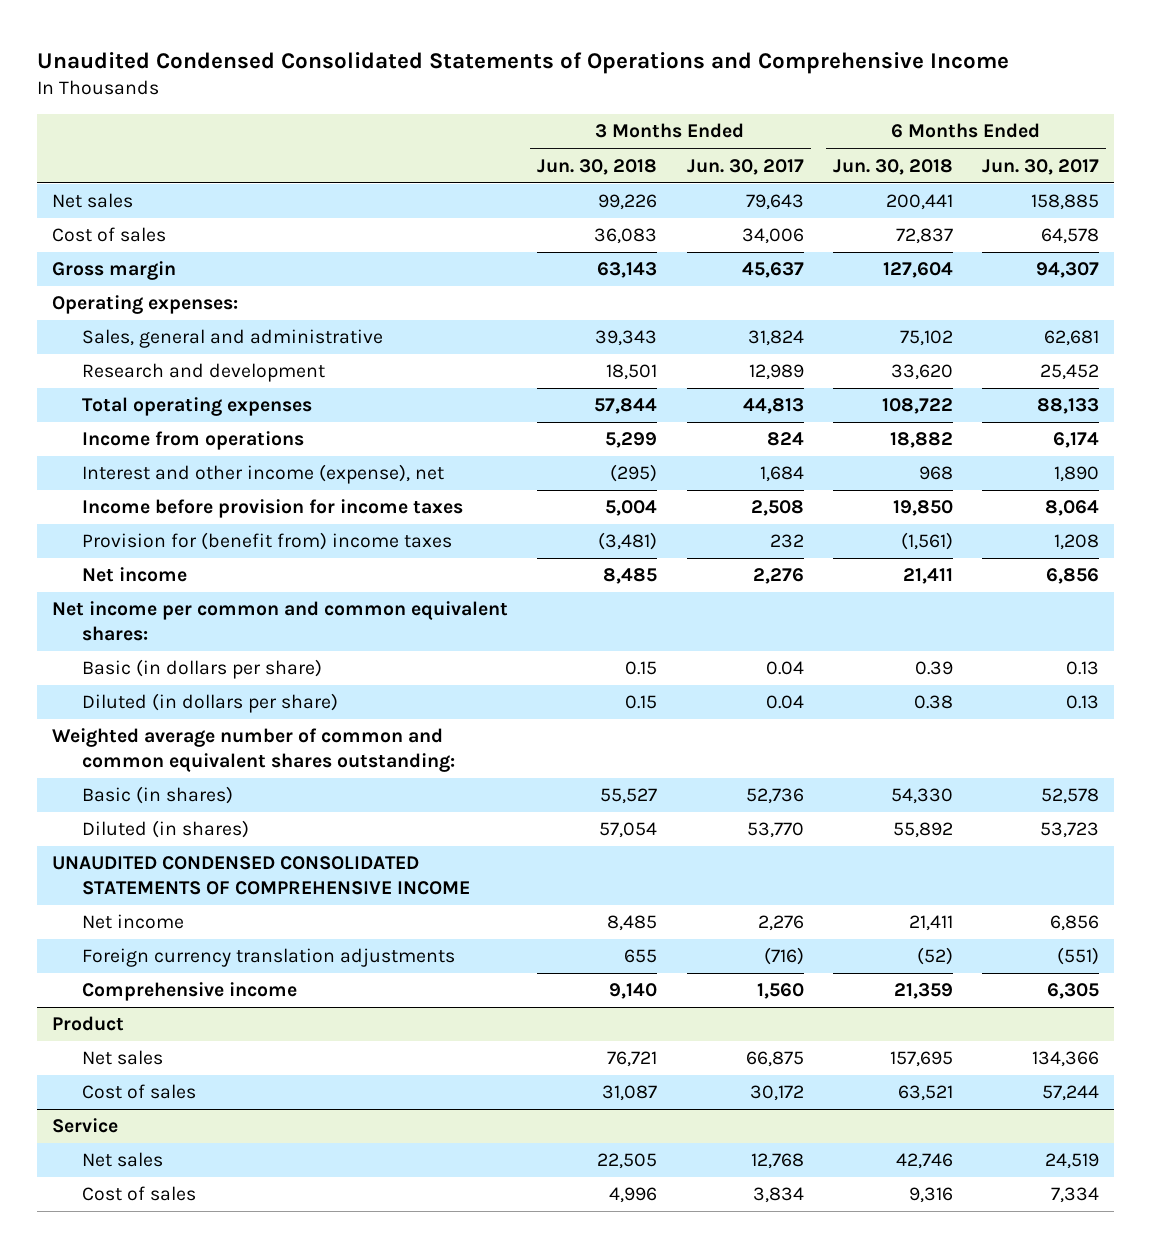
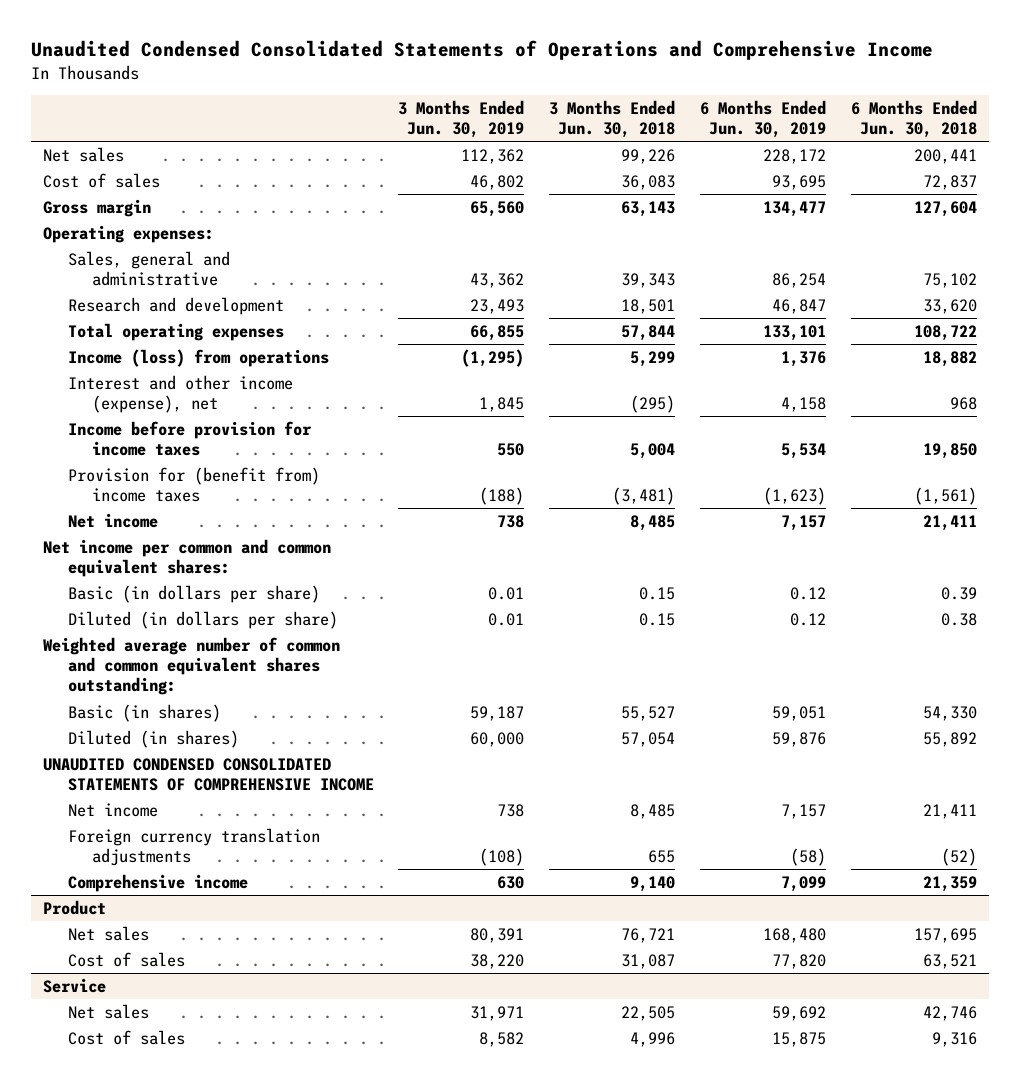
[686,158,804,175] Jun. 30, 2017 -> none
[982,158,1100,175] Jun. 30, 2017 -> none
none -> [398,99,525,139] 3 Months Ended Jun. 30, 2019
none -> [699,99,826,139] 6 Months Ended Jun. 30, 2019
[82,431,305,451] Income from operations -> [67,348,329,367] Income (loss) from operations

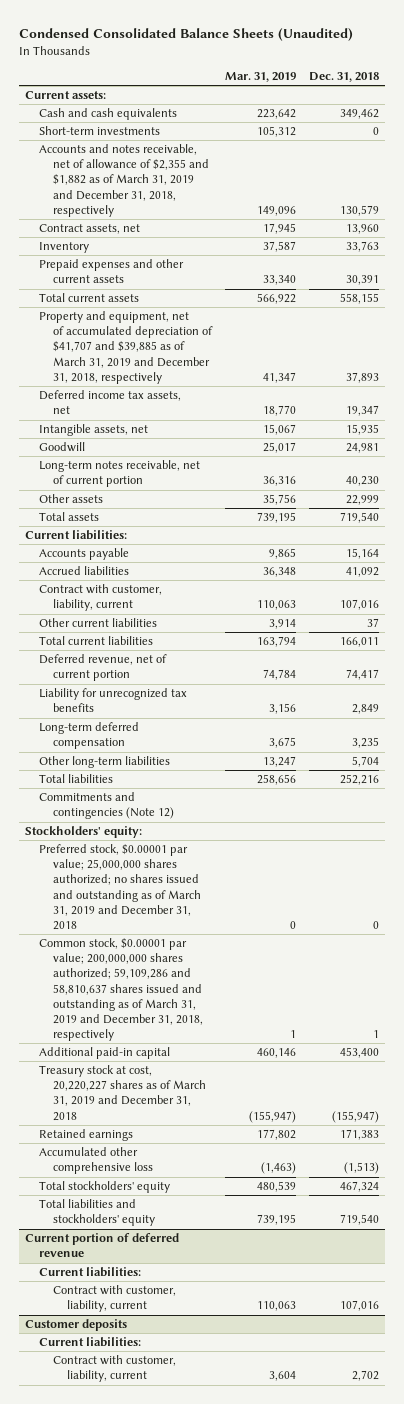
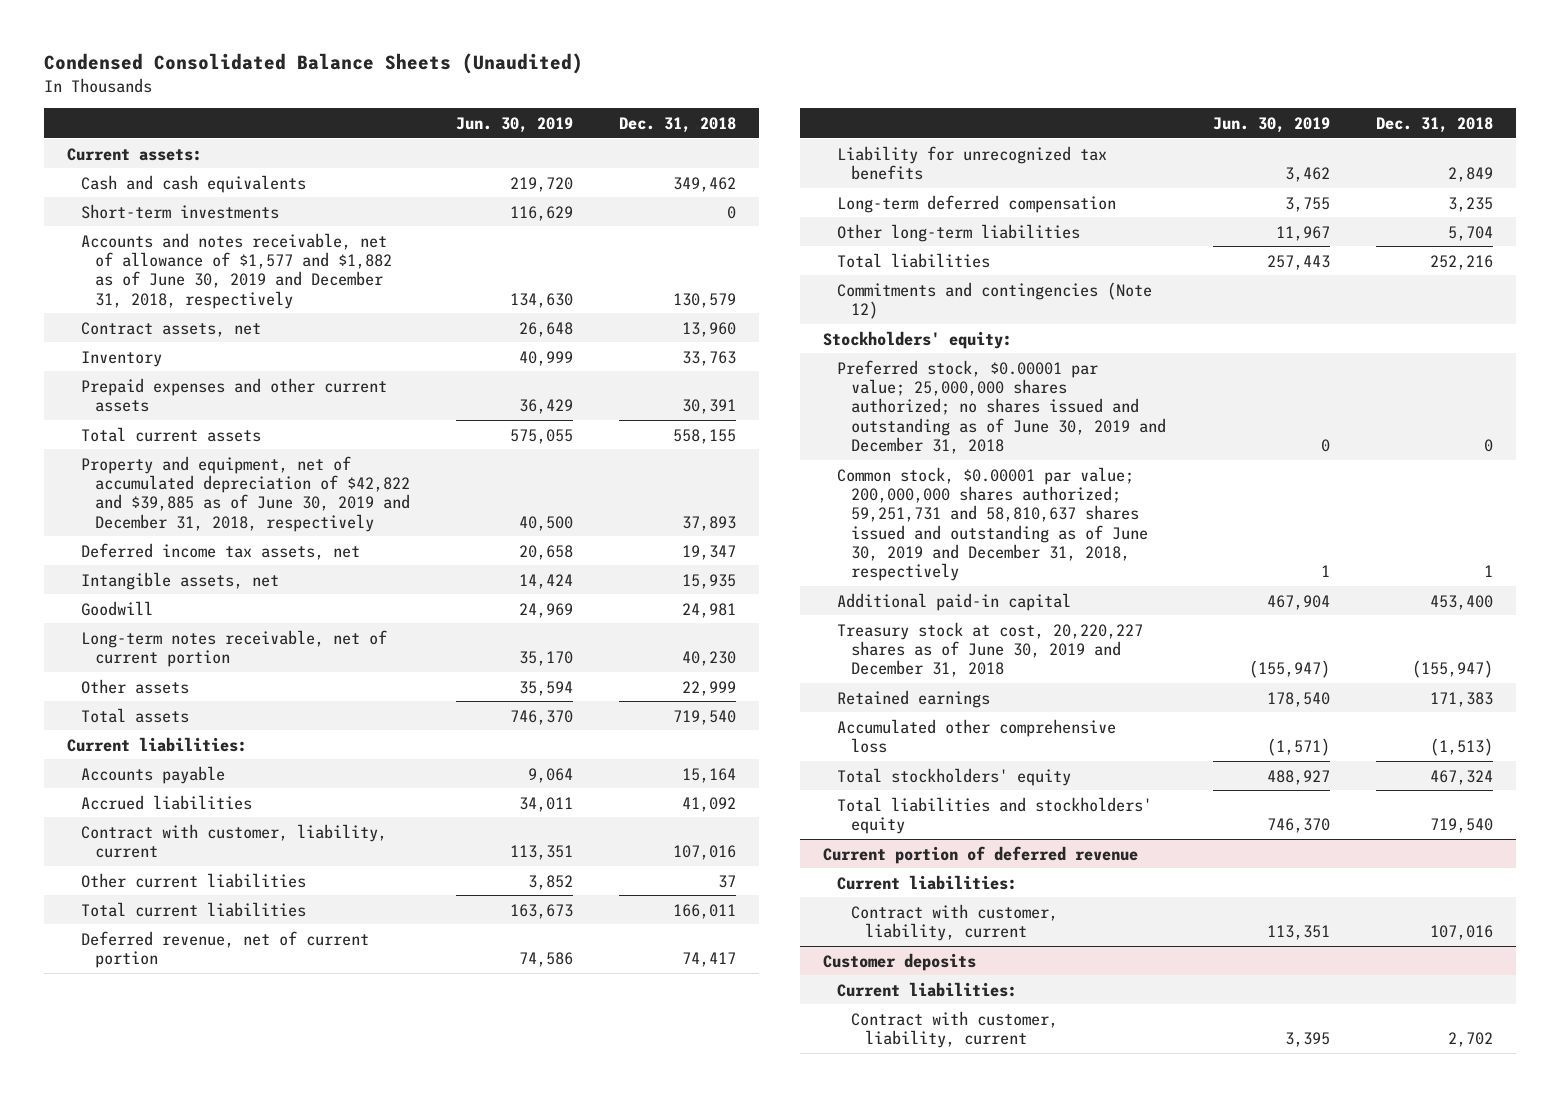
[224,72,296,83] Mar. 31, 2019 -> none
none -> [455,116,573,133] Jun. 30, 2019
[39,144,209,217] Accounts and notes receivable, net of allowance of $2,355 and $1,882 as of March 31, 2019 and December 31, 2018, respectively -> [80,232,392,309] Accounts and notes receivable, net of allowance of $1,577 and $1,882 as of June 30, 2019 and December 31, 2018, respectively
[39,311,213,384] Property and equipment, net of accumulated depreciation of $41,707 and $39,885 as of March 31, 2019 and December 31, 2018, respectively -> [80,455,410,532] Property and equipment, net of accumulated depreciation of $42,822 and $39,885 as of June 30, 2019 and December 31, 2018, respectively
[39,844,201,930] Preferred stock, $0.00001 par value; 25,000,000 shares authorized; no shares issued and outstanding as of March 31, 2019 and December 31, 2018 -> [837,359,1167,454] Preferred stock, $0.00001 par value; 25,000,000 shares authorized; no shares issued and outstanding as of June 30, 2019 and December 31, 2018
[39,938,203,1041] Common stock, $0.00001 par value; 200,000,000 shares authorized; 59,109,286 and 58,810,637 shares issued and outstanding as of March 31, 2019 and December 31, 2018, respectively -> [837,466,1149,582] Common stock, $0.00001 par value; 200,000,000 shares authorized; 59,251,731 and 58,810,637 shares issued and outstanding as of June 30, 2019 and December 31, 2018, respectively
[39,1065,206,1121] Treasury stock at cost, 20,220,227 shares as of March 31, 2019 and December 31, 2018 -> [837,621,1144,678] Treasury stock at cost, 20,220,227 shares as of June 30, 2019 and December 31, 2018

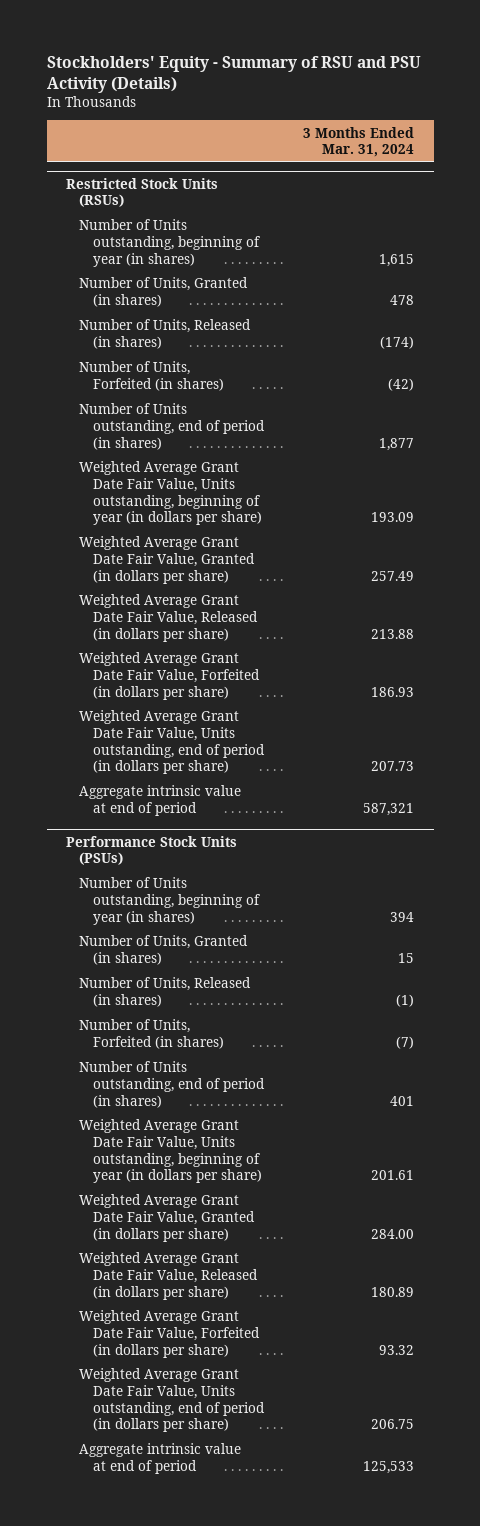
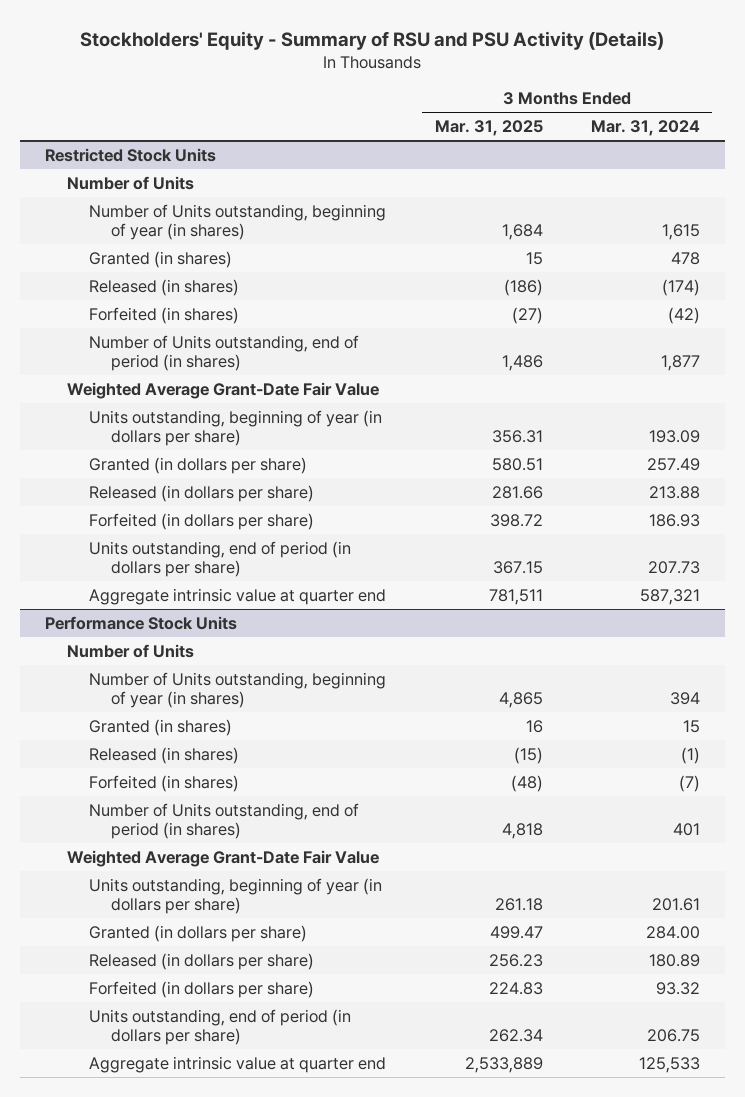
none -> [434,119,543,136] Mar. 31, 2025
[66,177,219,208] Restricted Stock Units (RSUs) -> [44,147,216,162] Restricted Stock Units
none -> [66,175,194,190] Number of Units
[79,277,249,308] Number of Units, Granted (in shares) -> [88,250,232,268] Granted (in shares)
[79,319,252,350] Number of Units, Released (in shares) -> [88,278,239,296] Released (in shares)
[79,361,224,392] Number of Units, Forfeited (in shares) -> [88,306,239,324] Forfeited (in shares)
none -> [66,381,379,399] Weighted Average Grant-Date Fair Value
[79,461,262,526] Weighted Average Grant Date Fair Value, Units outstanding, beginning of year (in dollars per share) -> [88,409,382,446] Units outstanding, beginning of year (in dollars per share)
[79,536,255,584] Weighted Average Grant Date Fair Value, Granted (in dollars per share) -> [88,456,307,474] Granted (in dollars per share)
[79,594,258,642] Weighted Average Grant Date Fair Value, Released (in dollars per share) -> [88,484,314,502] Released (in dollars per share)
[79,652,260,700] Weighted Average Grant Date Fair Value, Forfeited (in dollars per share) -> [88,512,314,530] Forfeited (in dollars per share)
[79,710,265,775] Weighted Average Grant Date Fair Value, Units outstanding, end of period (in dollars per share) -> [88,540,351,577] Units outstanding, end of period (in dollars per share)
[79,785,242,817] Aggregate intrinsic value at end of period -> [88,587,386,605] Aggregate intrinsic value at quarter end
[66,835,238,866] Performance Stock Units (PSUs) -> [44,615,237,630] Performance Stock Units
none -> [66,643,194,658] Number of Units
[79,935,249,966] Number of Units, Granted (in shares) -> [88,718,232,736] Granted (in shares)
[79,977,252,1008] Number of Units, Released (in shares) -> [88,746,239,764] Released (in shares)
[79,1019,224,1050] Number of Units, Forfeited (in shares) -> [88,774,239,792] Forfeited (in shares)
none -> [66,849,379,867] Weighted Average Grant-Date Fair Value
[79,1119,262,1184] Weighted Average Grant Date Fair Value, Units outstanding, beginning of year (in dollars per share) -> [88,877,382,914] Units outstanding, beginning of year (in dollars per share)
[79,1194,255,1242] Weighted Average Grant Date Fair Value, Granted (in dollars per share) -> [88,924,307,942] Granted (in dollars per share)
[79,1252,258,1300] Weighted Average Grant Date Fair Value, Released (in dollars per share) -> [88,952,314,970] Released (in dollars per share)
[79,1310,260,1358] Weighted Average Grant Date Fair Value, Forfeited (in dollars per share) -> [88,980,314,998] Forfeited (in dollars per share)
[79,1368,265,1433] Weighted Average Grant Date Fair Value, Units outstanding, end of period (in dollars per share) -> [88,1008,351,1045] Units outstanding, end of period (in dollars per share)
[79,1443,242,1475] Aggregate intrinsic value at end of period -> [88,1055,386,1073] Aggregate intrinsic value at quarter end

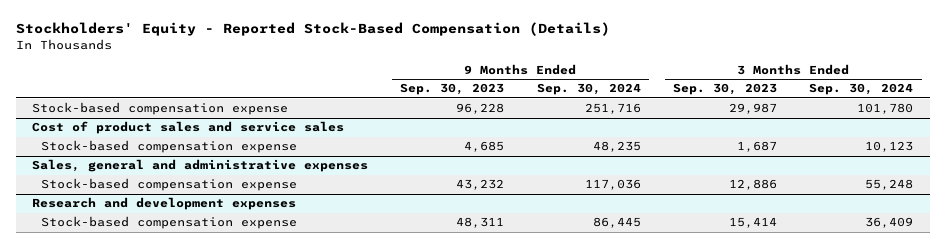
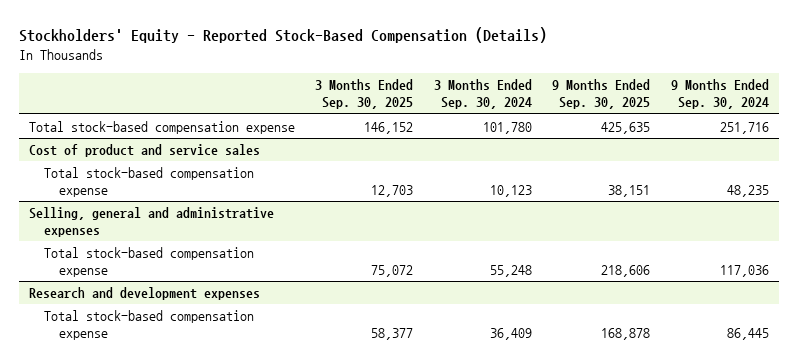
[400,83,505,96] Sep. 30, 2023 -> none
[673,83,778,96] Sep. 30, 2023 -> none
none -> [315,79,414,110] 3 Months Ended Sep. 30, 2025
none -> [552,79,651,110] 9 Months Ended Sep. 30, 2025
[31,102,288,116] Stock-based compensation expense -> [28,121,295,135] Total stock-based compensation expense
[31,121,344,135] Cost of product sales and service sales -> [28,144,260,158] Cost of product and service sales
[41,140,298,154] Stock-based compensation expense -> [43,167,254,198] Total stock-based compensation expense
[31,159,368,173] Sales, general and administrative expenses -> [28,207,274,238] Selling, general and administrative expenses
[41,178,298,192] Stock-based compensation expense -> [43,247,254,278] Total stock-based compensation expense
[41,216,298,230] Stock-based compensation expense -> [43,310,254,341] Total stock-based compensation expense

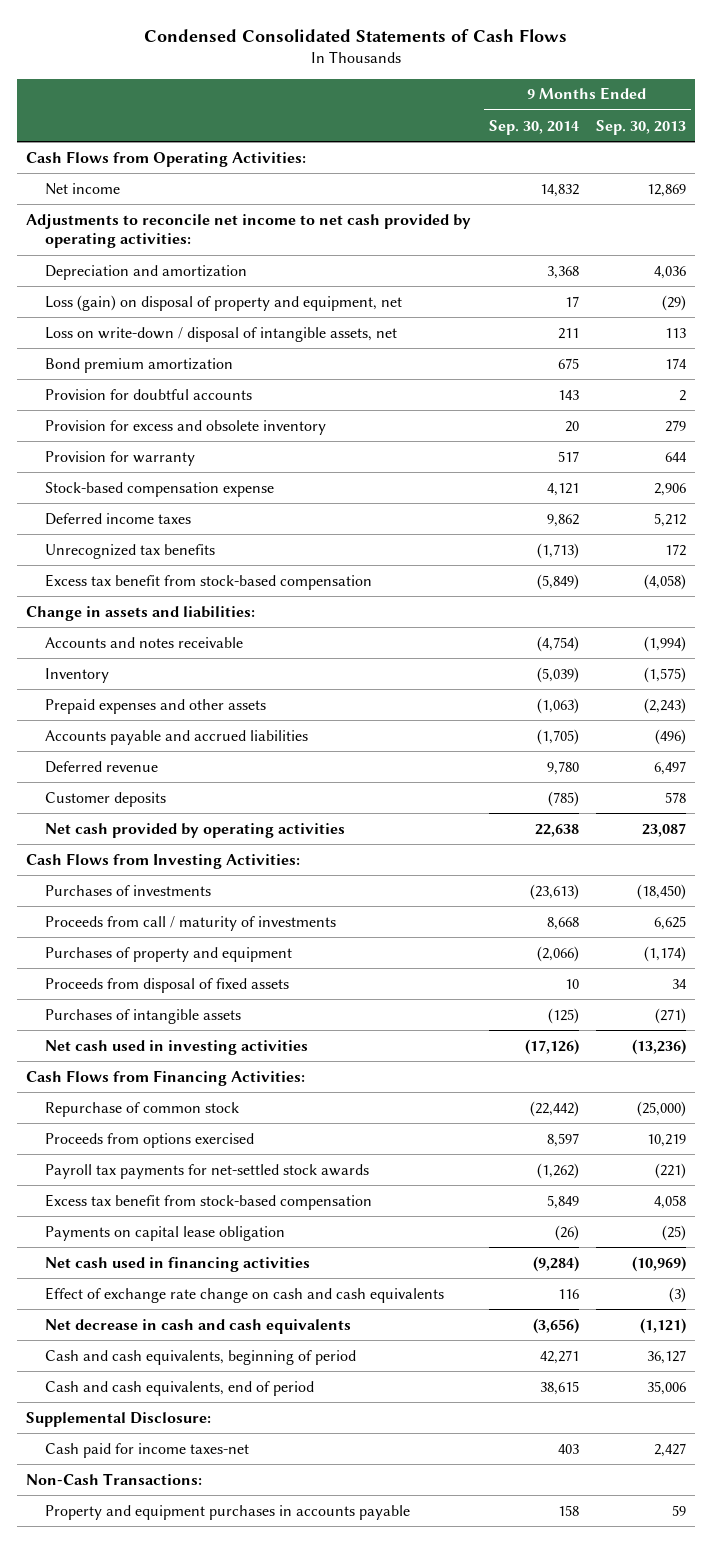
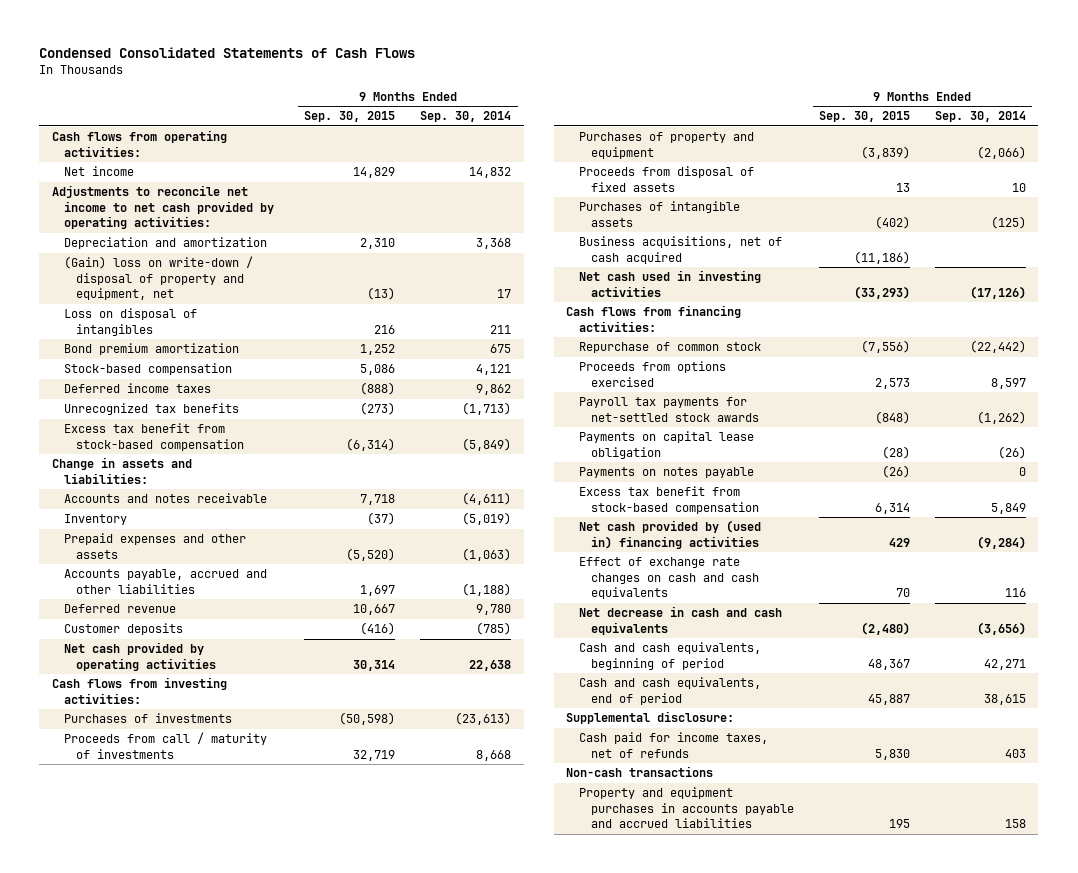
[596,119,687,135] Sep. 30, 2013 -> none
none -> [304,111,396,123] Sep. 30, 2015
[25,150,306,167] Cash Flows from Operating Activities: -> [51,130,227,157] Cash flows from operating activities:
[45,294,403,311] Loss (gain) on disposal of property and equipment, net -> [64,256,254,301] (Gain) loss on write-down / disposal of property and equipment, net
[45,326,398,342] Loss on write-down / disposal of intangible assets, net -> [64,308,198,336] Loss on disposal of intangibles
[45,388,253,400] Provision for doubtful accounts -> none
[45,419,327,435] Provision for excess and obsolete inventory -> none
[45,450,196,466] Provision for warranty -> none
[45,481,275,497] Stock-based compensation expense -> [64,363,233,376] Stock-based compensation
[536,635,579,652] (4,754) -> [462,492,512,506] (4,611)
[536,666,579,683] (5,039) -> [462,512,512,526] (5,019)
[45,729,309,745] Accounts payable and accrued liabilities -> [64,569,268,594] Accounts payable, accrued and other liabilities
[536,728,579,745] (1,705) -> [462,582,512,596] (1,188)
[25,852,300,869] Cash Flows from Investing Activities: -> [51,677,227,704] Cash flows from investing activities:
none -> [578,236,782,264] Business acquisitions, net of cash acquired
[25,1069,305,1086] Cash Flows from Financing Activities: -> [566,305,742,332] Cash flows from financing activities:
none -> [578,467,754,479] Payments on notes payable
[45,1193,373,1210] Excess tax benefit from stock-based compensation -> [578,486,759,514] Excess tax benefit from stock-based compensation
[45,1256,311,1272] Net cash used in financing activities -> [578,520,761,549] Net cash provided by (used in) financing activities
[45,1286,445,1303] Effect of exchange rate change on cash and cash equivalents -> [578,557,759,600] Effect of exchange rate changes on cash and cash equivalents
[25,1411,211,1427] Supplemental Disclosure: -> [566,711,735,725] Supplemental disclosure:
[45,1442,250,1458] Cash paid for income taxes-net -> [578,732,768,758] Cash paid for income taxes, net of refunds
[25,1472,202,1485] Non-Cash Transactions: -> [566,766,714,778] Non-cash transactions
[45,1504,411,1520] Property and equipment purchases in accounts payable -> [578,787,794,829] Property and equipment purchases in accounts payable and accrued liabilities

